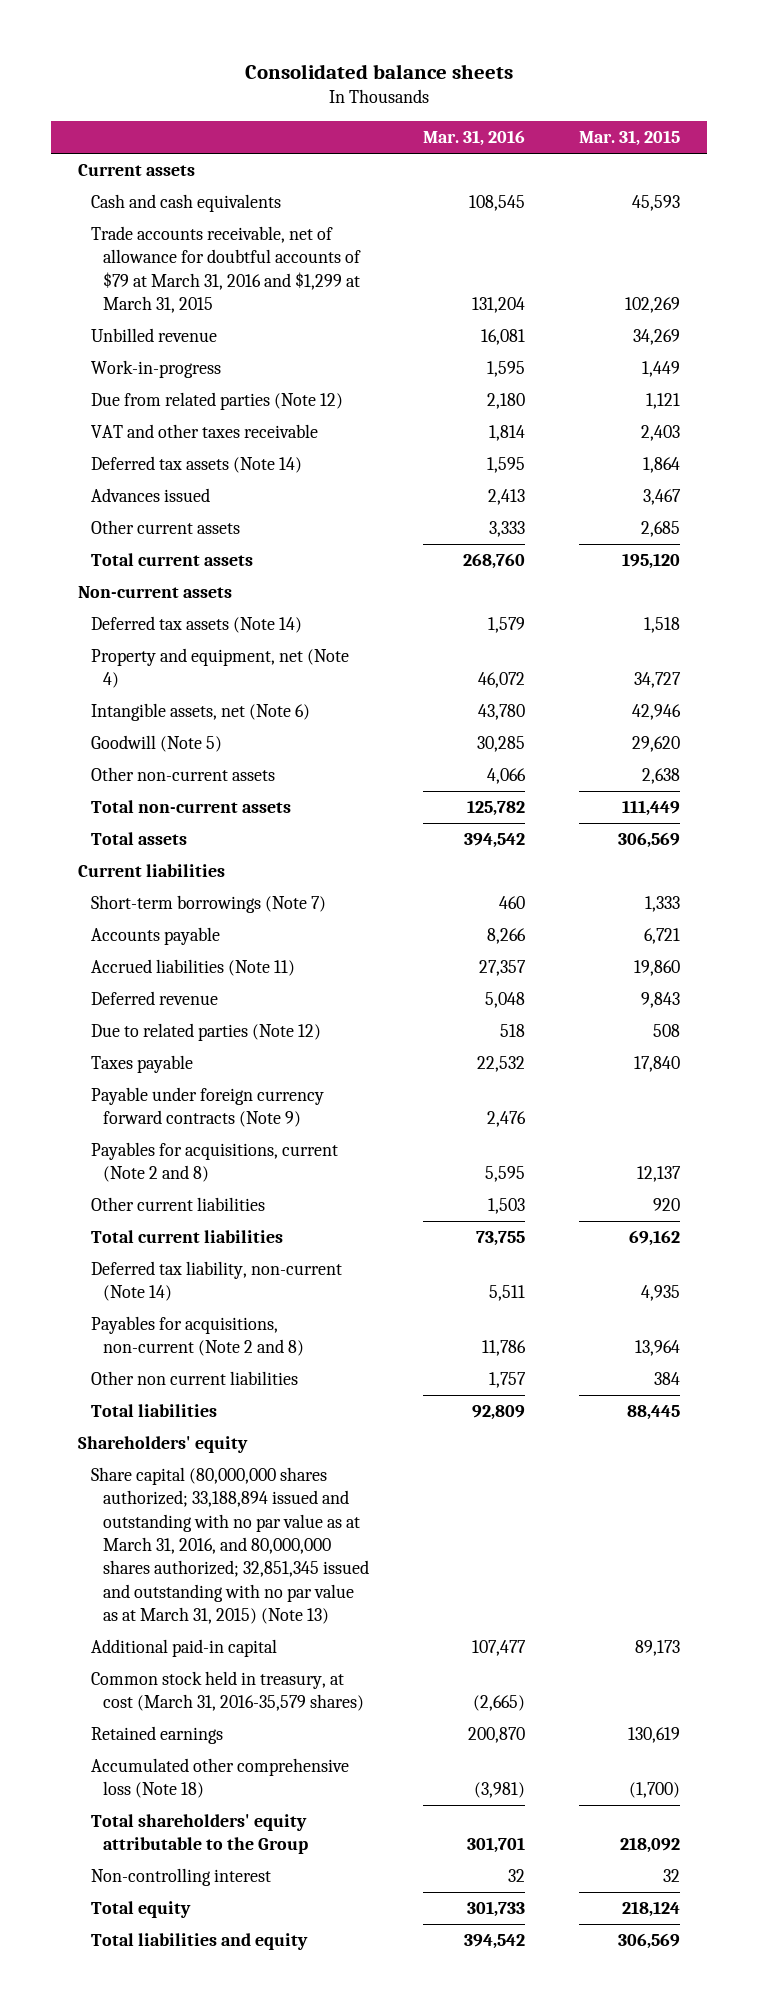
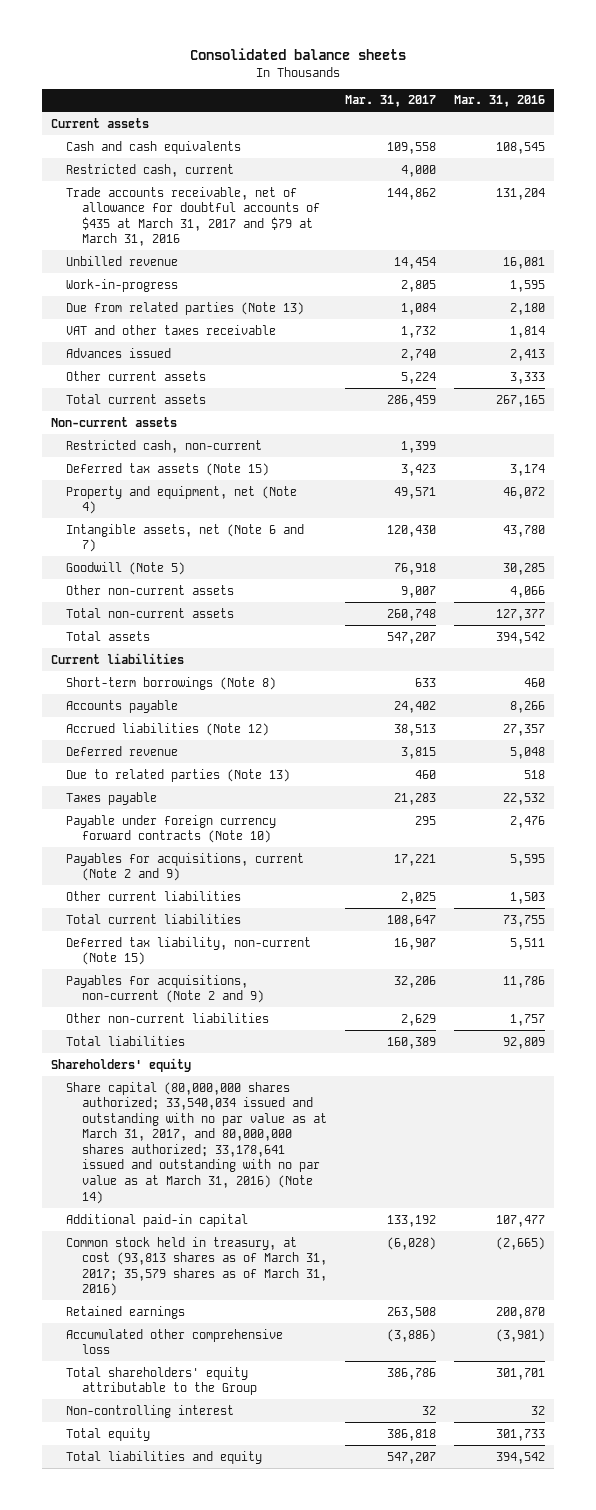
[578,130,680,147] Mar. 31, 2015 -> none
none -> [345,95,437,108] Mar. 31, 2017
none -> [66,163,235,177] Restricted cash, current
[90,226,362,313] Trade accounts receivable, net of allowance for doubtful accounts of $79 at March 31, 2016 and $1,299 at March 31, 2015 -> [66,186,321,247] Trade accounts receivable, net of allowance for doubtful accounts of $435 at March 31, 2017 and $79 at March 31, 2016
[90,392,343,411] Due from related parties (Note 12) -> [66,301,305,315] Due from related parties (Note 13)
[90,456,302,474] Deferred tax assets (Note 14) -> none
[463,553,526,570] 268,760 -> [496,394,546,407] 267,165
none -> [66,439,263,453] Restricted cash, non-current
[90,616,302,634] Deferred tax assets (Note 14) -> [66,462,270,476] Deferred tax assets (Note 15)
[488,617,526,634] 1,579 -> [510,463,546,476] 3,174
[90,703,310,722] Intangible assets, net (Note 6) -> [66,523,305,553] Intangible assets, net (Note 6 and 7)
[467,800,526,817] 125,782 -> [496,608,546,621] 127,377
[90,895,326,914] Short-term borrowings (Note 7) -> [66,676,277,690] Short-term borrowings (Note 8)
[90,959,295,977] Accrued liabilities (Note 11) -> [66,722,270,736] Accrued liabilities (Note 12)
[90,1023,321,1042] Due to related parties (Note 12) -> [66,768,291,782] Due to related parties (Note 13)
[90,1087,324,1128] Payable under foreign currency forward contracts (Note 9) -> [66,814,277,844] Payable under foreign currency forward contracts (Note 10)
[90,1142,338,1183] Payables for acquisitions, current (Note 2 and 8) -> [66,852,305,882] Payables for acquisitions, current (Note 2 and 9)
[90,1261,342,1302] Deferred tax liability, non-current (Note 14) -> [66,936,312,966] Deferred tax liability, non-current (Note 15)
[90,1316,305,1357] Payables for acquisitions, non-current (Note 2 and 8) -> [66,974,265,1004] Payables for acquisitions, non-current (Note 2 and 9)
[90,1371,298,1386] Other non current liabilities -> [66,1012,270,1023] Other non-current liabilities
[90,1467,370,1624] Share capital (80,000,000 shares authorized; 33,188,894 issued and outstanding with no par value as at March 31, 2016, and 80,000,000 shares authorized; 32,851,345 issued and outstanding with no par value as at March 31, 2015) (Note 13) -> [66,1081,328,1204] Share capital (80,000,000 shares authorized; 33,540,034 issued and outstanding with no par value as at March 31, 2017, and 80,000,000 shares authorized; 33,178,641 issued and outstanding with no par value as at March 31, 2016) (Note 14)
[90,1671,365,1712] Common stock held in treasury, at cost (March 31, 2016-35,579 shares) -> [66,1236,328,1297] Common stock held in treasury, at cost (93,813 shares as of March 31, 2017; 35,579 shares as of March 31, 2016)
[90,1758,349,1799] Accumulated other comprehensive loss (Note 18) -> [66,1328,284,1355] Accumulated other comprehensive loss

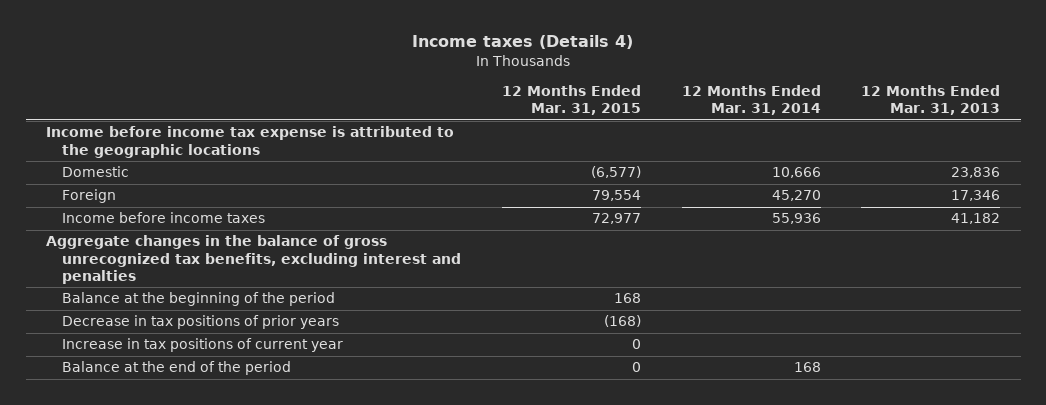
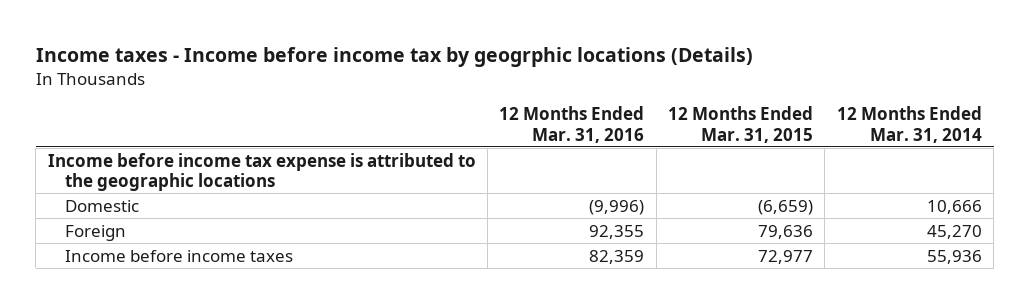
[412,35,634,50] Income taxes (Details 4) -> [35,46,753,67] Income taxes - Income before income tax by geogrphic locations (Details)
[861,85,1001,116] 12 Months Ended Mar. 31, 2013 -> none
none -> [499,106,645,143] 12 Months Ended Mar. 31, 2016
[590,166,641,179] (6,577) -> [758,199,814,215] (6,659)
[591,190,641,202] 79,554 -> [758,224,814,239] 79,636
[46,235,461,284] Aggregate changes in the balance of gross unrecognized tax benefits, excluding interest and penalties -> none
[61,292,335,307] Balance at the beginning of the period -> none
[61,315,339,330] Decrease in tax positions of prior years -> none
[61,338,343,353] Increase in tax positions of current year -> none
[61,361,291,376] Balance at the end of the period -> none

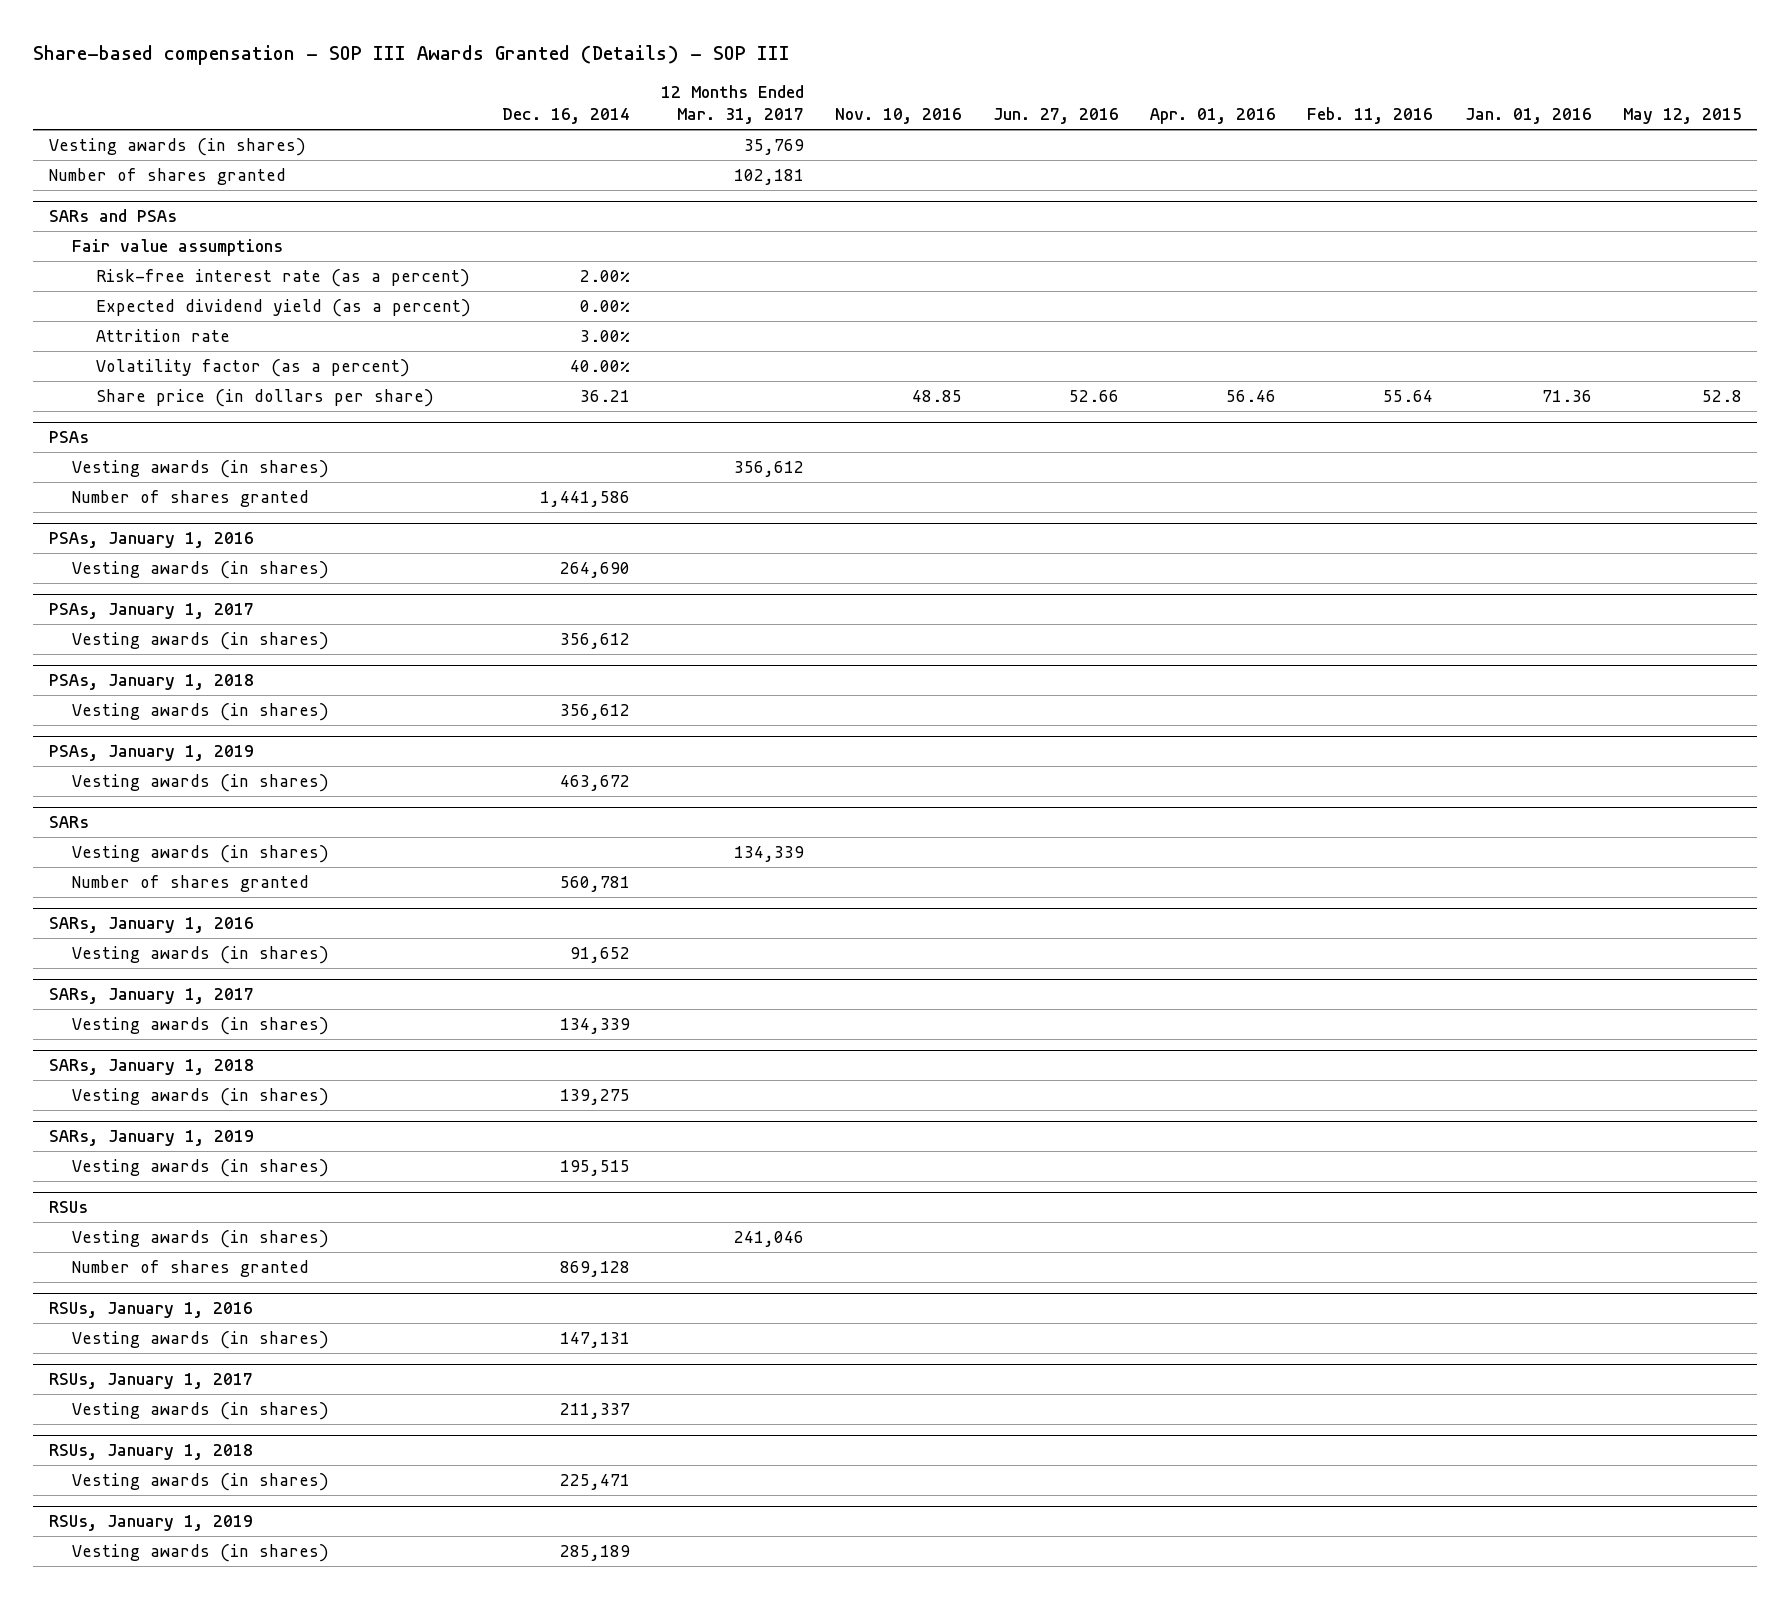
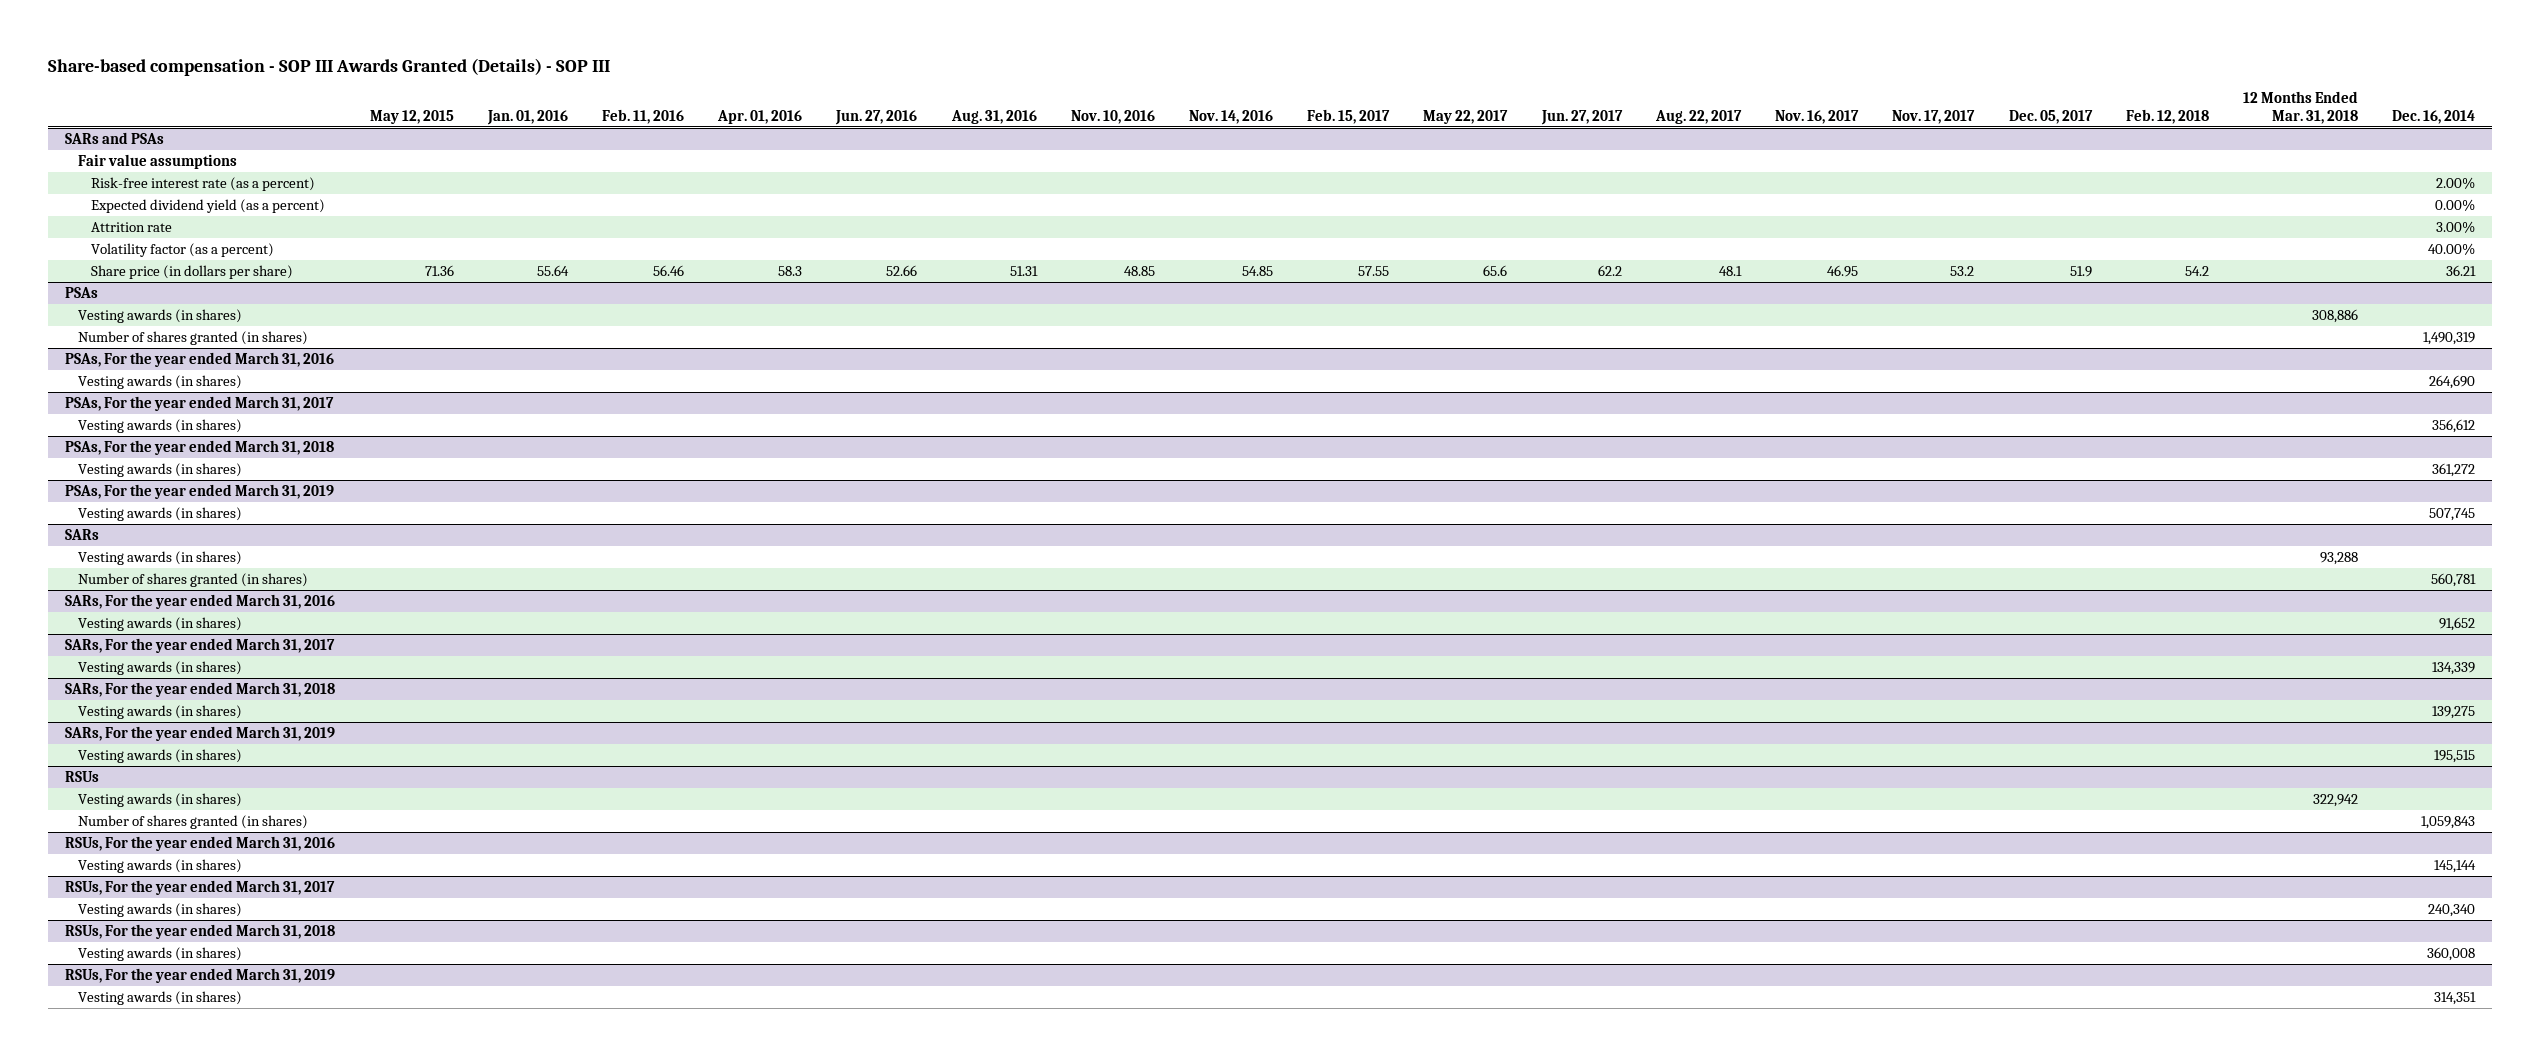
[661,85,805,125] 12 Months Ended Mar. 31, 2017 -> none
none -> [950,110,1037,125] Aug. 31, 2016
none -> [1189,110,1274,125] Nov. 14, 2016
none -> [1307,109,1391,125] Feb. 15, 2017
none -> [1423,110,1509,125] May 22, 2017
none -> [1540,110,1623,126] Jun. 27, 2017
none -> [1654,110,1742,125] Aug. 22, 2017
none -> [1775,110,1860,125] Nov. 16, 2017
none -> [1892,110,1976,125] Nov. 17, 2017
none -> [2008,110,2093,125] Dec. 05, 2017
none -> [2125,109,2209,125] Feb. 12, 2018
none -> [2242,91,2358,125] 12 Months Ended Mar. 31, 2018
[48,137,306,156] Vesting awards (in shares) -> none
[48,167,286,185] Number of shares granted -> none
[1226,389,1277,402] 56.46 -> [778,266,803,277] 58.3
[1383,389,1434,402] 55.64 -> [653,265,685,277] 56.46
[1541,389,1592,402] 71.36 -> [536,265,569,277] 55.64
[1701,389,1742,402] 52.8 -> [424,265,454,277] 71.36
[48,531,254,548] PSAs, January 1, 2016 -> none
[72,489,310,507] Number of shares granted -> [78,331,309,346] Number of shares granted (in shares)
[540,490,631,507] 1,441,586 -> [2423,332,2476,346] 1,490,319
none -> [65,352,335,368] PSAs, For the year ended March 31, 2016
[48,602,254,619] PSAs, January 1, 2017 -> none
[72,631,330,650] Vesting awards (in shares) -> none
[48,673,254,690] PSAs, January 1, 2018 -> none
none -> [65,396,335,412] PSAs, For the year ended March 31, 2017
[48,744,254,761] PSAs, January 1, 2019 -> none
none -> [65,440,335,456] PSAs, For the year ended March 31, 2018
[560,774,631,791] 463,672 -> [2432,463,2476,478] 361,272
none -> [65,484,335,500] PSAs, For the year ended March 31, 2019
none -> [78,507,243,522] Vesting awards (in shares)
[48,916,254,933] SARs, January 1, 2016 -> none
[72,874,310,892] Number of shares granted -> [78,573,309,588] Number of shares granted (in shares)
none -> [65,594,336,610] SARs, For the year ended March 31, 2016
[48,987,254,1004] SARs, January 1, 2017 -> none
none -> [65,638,336,654] SARs, For the year ended March 31, 2017
[48,1058,254,1075] SARs, January 1, 2018 -> none
none -> [65,682,336,698] SARs, For the year ended March 31, 2018
[48,1129,254,1146] SARs, January 1, 2019 -> none
none -> [65,726,336,742] SARs, For the year ended March 31, 2019
[48,1301,253,1318] RSUs, January 1, 2016 -> none
[48,1372,253,1389] RSUs, January 1, 2017 -> none
[48,1443,253,1460] RSUs, January 1, 2018 -> none
[48,1514,253,1531] RSUs, January 1, 2019 -> none
[72,1259,310,1277] Number of shares granted -> [78,815,309,830] Number of shares granted (in shares)
[560,1260,631,1277] 869,128 -> [2421,816,2476,830] 1,059,843
none -> [65,836,336,852] RSUs, For the year ended March 31, 2016
[560,1331,631,1348] 147,131 -> [2434,860,2477,874] 145,144
none -> [65,880,336,896] RSUs, For the year ended March 31, 2017
[560,1402,631,1419] 211,337 -> [2428,904,2476,918] 240,340
none -> [65,924,336,940] RSUs, For the year ended March 31, 2018
[560,1473,631,1490] 225,471 -> [2427,947,2476,962] 360,008
none -> [65,968,336,984] RSUs, For the year ended March 31, 2019
[560,1544,631,1561] 285,189 -> [2434,992,2477,1006] 314,351

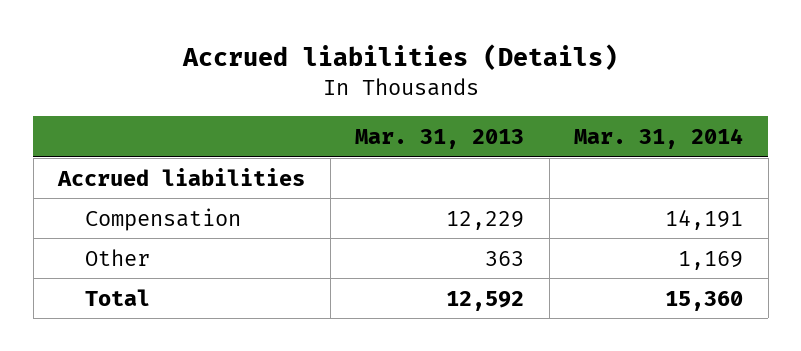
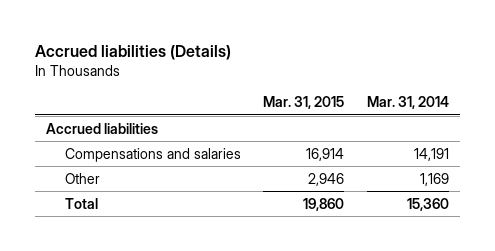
[355,129,525,150] Mar. 31, 2013 -> none
none -> [263,96,345,110] Mar. 31, 2015
[84,207,241,231] Compensation -> [64,147,241,162] Compensations and salaries

